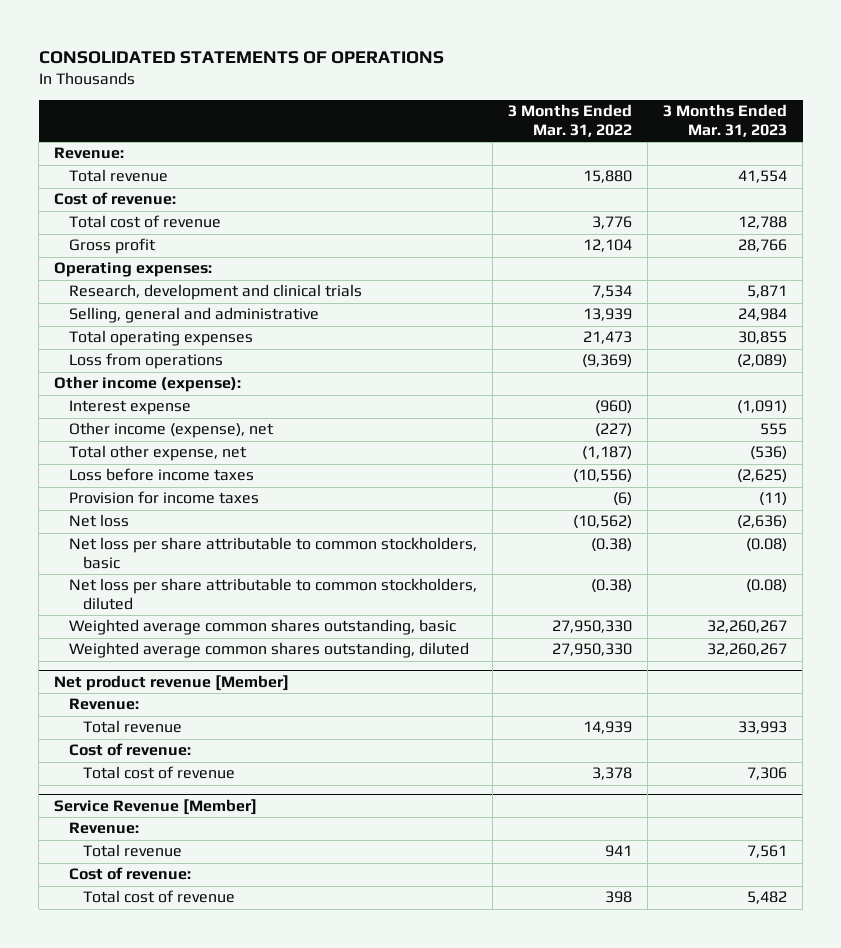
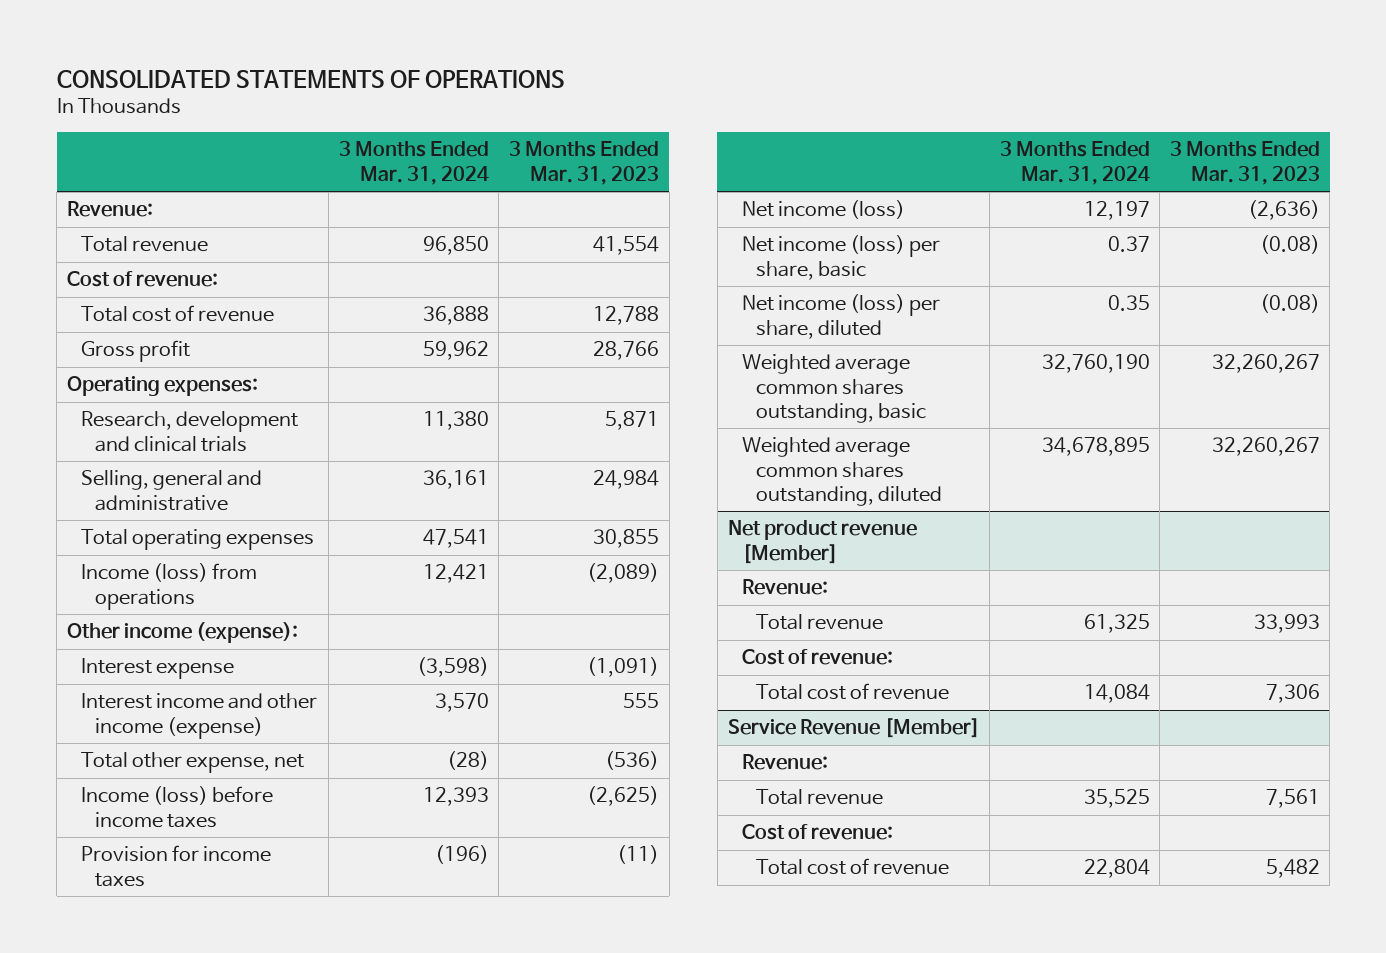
[507,104,632,138] 3 Months Ended Mar. 31, 2022 -> none
none -> [338,141,489,185] 3 Months Ended Mar. 31, 2024
[68,353,223,370] Loss from operations -> [80,563,257,610] Income (loss) from operations
[68,422,274,439] Other income (expense), net -> [80,693,317,739] Interest income and other income (expense)
[68,468,254,482] Loss before income taxes -> [80,786,273,828] Income (loss) before income taxes
[68,514,129,528] Net loss -> [741,200,905,220] Net income (loss)
[68,537,477,570] Net loss per share attributable to common stockholders, basic -> [741,235,940,280] Net income (loss) per share, basic
[68,578,477,611] Net loss per share attributable to common stockholders, diluted -> [741,294,940,339] Net income (loss) per share, diluted

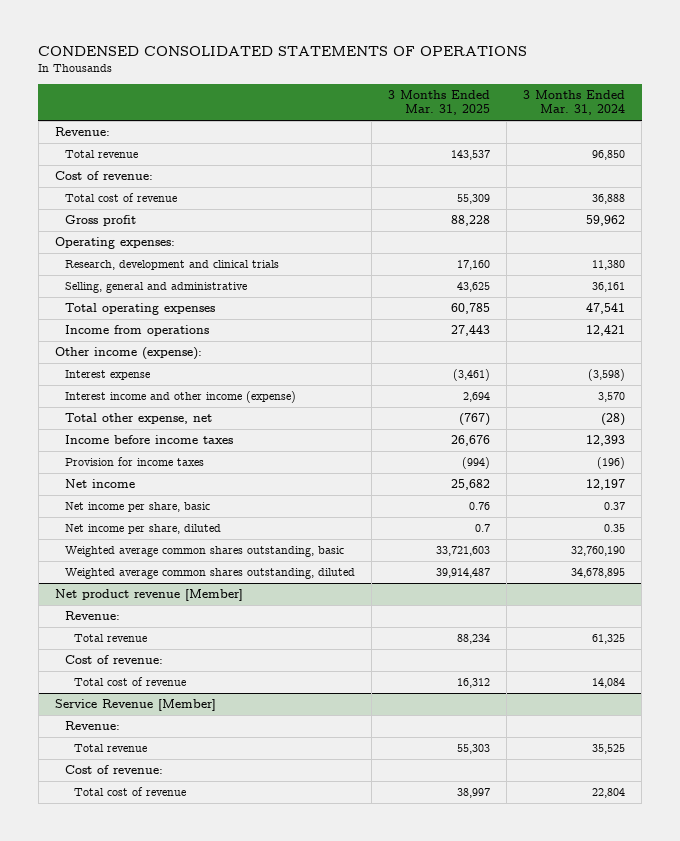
[56,69,565,88] CONSOLIDATED STATEMENTS OF OPERATIONS -> [38,46,528,57] CONDENSED CONSOLIDATED STATEMENTS OF OPERATIONS
[508,141,659,185] 3 Months Ended Mar. 31, 2023 -> none
none -> [387,89,490,116] 3 Months Ended Mar. 31, 2025
[80,563,257,610] Income (loss) from operations -> [64,324,209,336] Income from operations
[80,786,273,828] Income (loss) before income taxes -> [64,434,233,444] Income before income taxes
[741,200,905,220] Net income (loss) -> [64,478,135,488] Net income
[741,235,940,280] Net income (loss) per share, basic -> [64,501,210,512] Net income per share, basic
[741,294,940,339] Net income (loss) per share, diluted -> [64,523,221,534] Net income per share, diluted

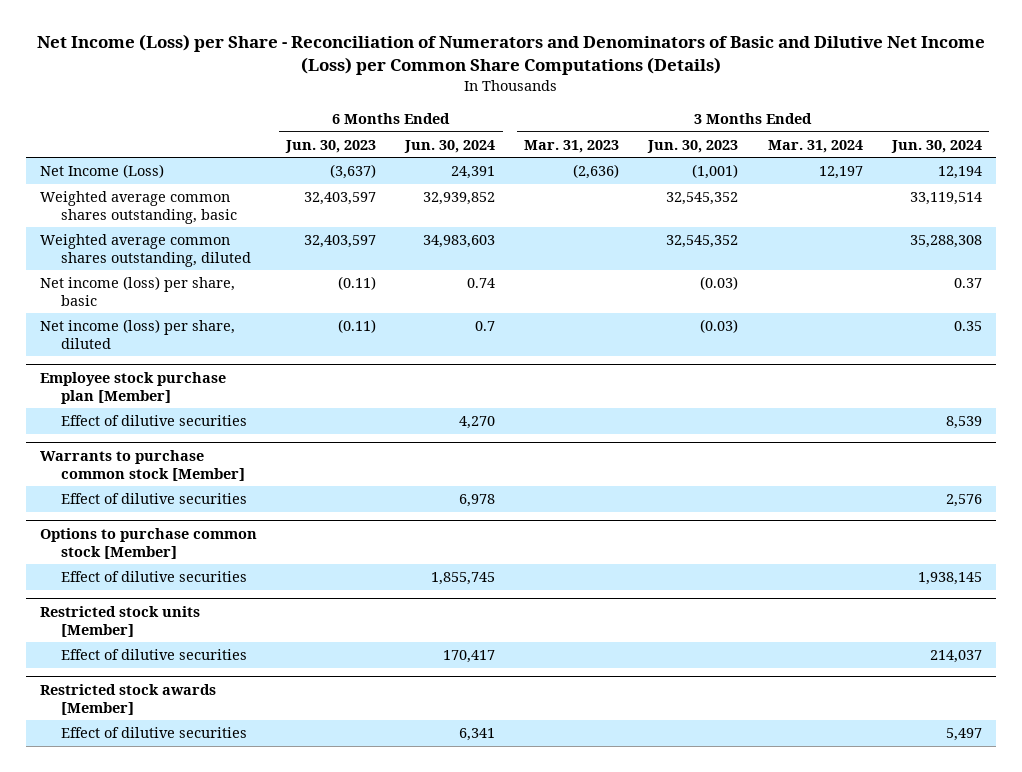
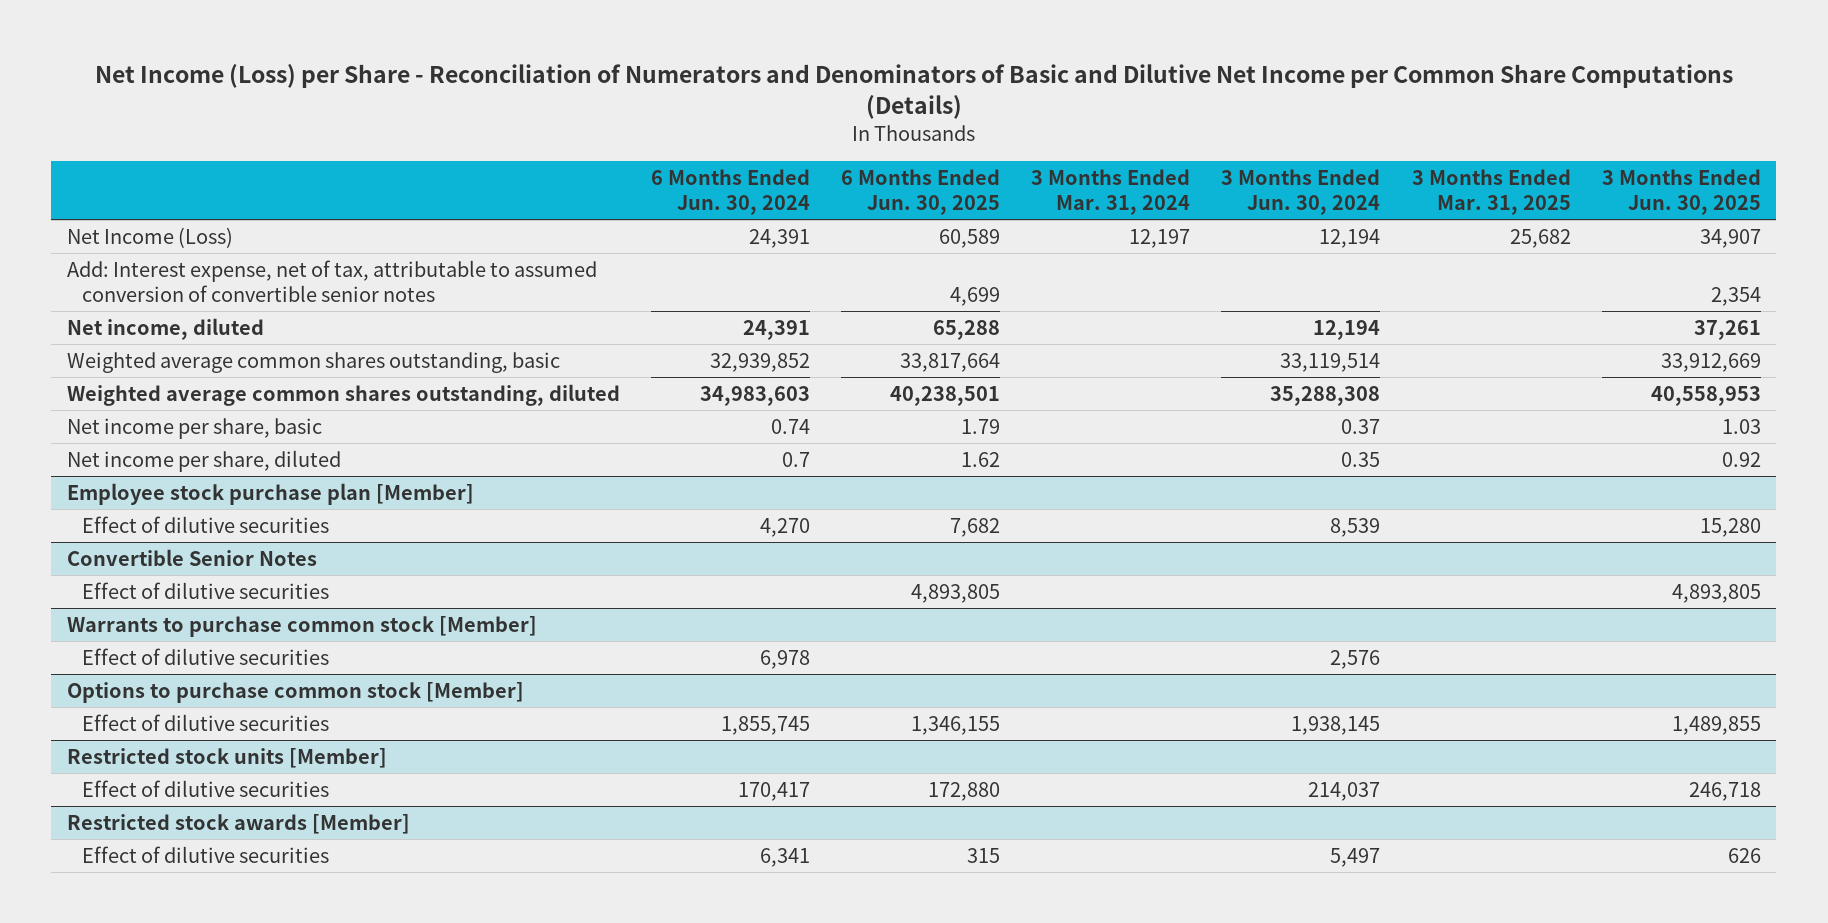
[36,34,985,76] Net Income (Loss) per Share - Reconciliation of Numerators and Denominators of Basic and Dilutive Net Income (Loss) per Common Share Computations (Details) -> [94,63,1733,119] Net Income (Loss) per Share - Reconciliation of Numerators and Denominators of Basic and Dilutive Net Income per Common Share Computations (Details)
[285,139,377,153] Jun. 30, 2023 -> none
[524,139,620,153] Mar. 31, 2023 -> none
[647,139,739,153] Jun. 30, 2023 -> none
none -> [841,169,1001,216] 6 Months Ended Jun. 30, 2025
none -> [1411,169,1571,216] 3 Months Ended Mar. 31, 2025
none -> [1601,169,1761,216] 3 Months Ended Jun. 30, 2025
none -> [66,259,597,302] Add: Interest expense, net of tax, attributable to assumed conversion of convertible senior notes
none -> [66,317,264,340] Net income, diluted
[40,276,236,306] Net income (loss) per share, basic -> [66,417,322,439] Net income per share, basic
[40,319,236,349] Net income (loss) per share, diluted -> [66,449,341,472] Net income per share, diluted
none -> [66,548,317,566] Convertible Senior Notes
none -> [82,581,330,599] Effect of dilutive securities

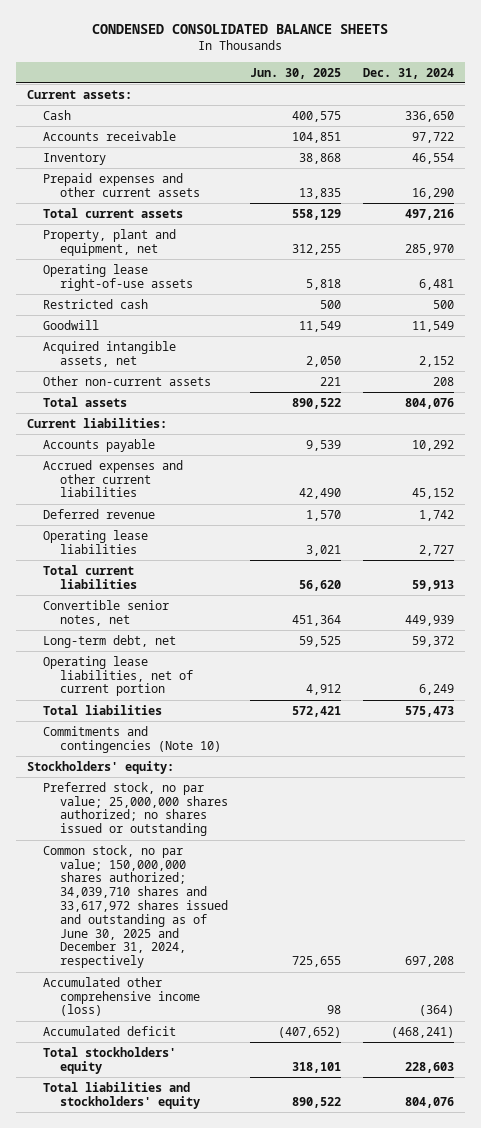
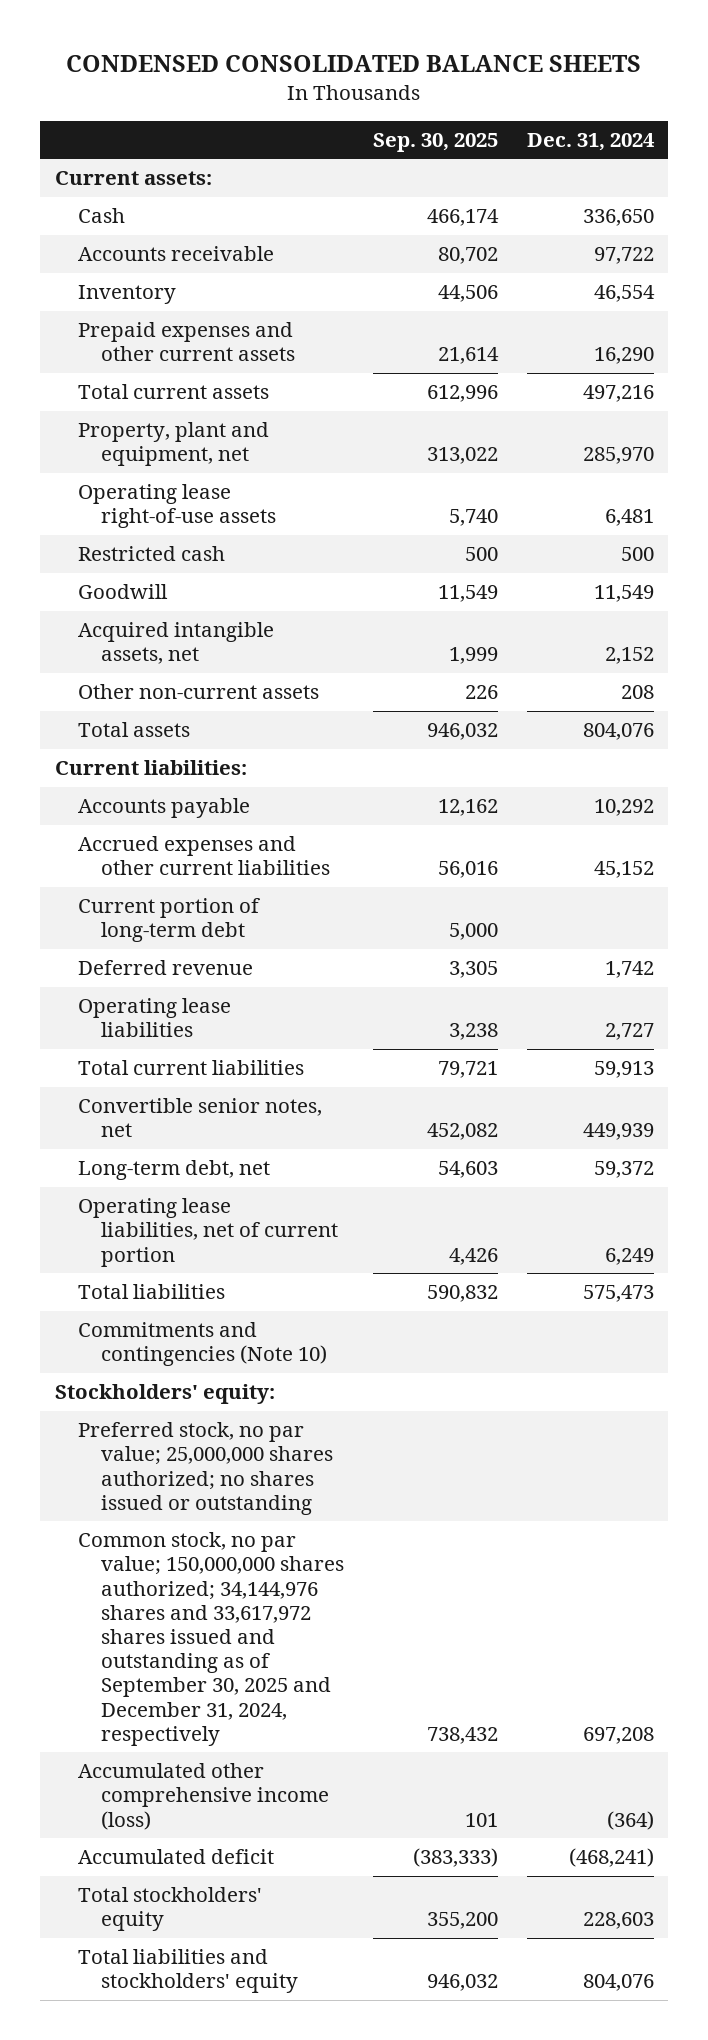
[249,67,341,79] Jun. 30, 2025 -> none
none -> [372,132,498,152] Sep. 30, 2025
none -> [77,898,260,943] Current portion of long-term debt
[43,844,228,969] Common stock, no par value; 150,000,000 shares authorized; 34,039,710 shares and 33,617,972 shares issued and outstanding as of June 30, 2025 and December 31, 2024, respectively -> [77,1532,344,1746] Common stock, no par value; 150,000,000 shares authorized; 34,144,976 shares and 33,617,972 shares issued and outstanding as of September 30, 2025 and December 31, 2024, respectively

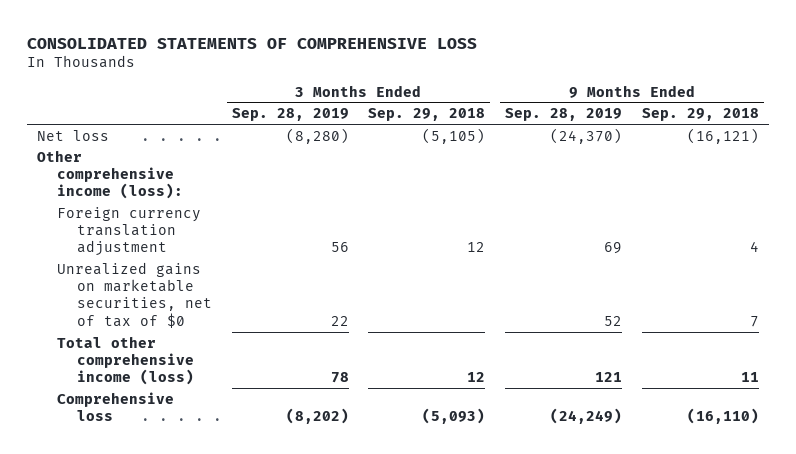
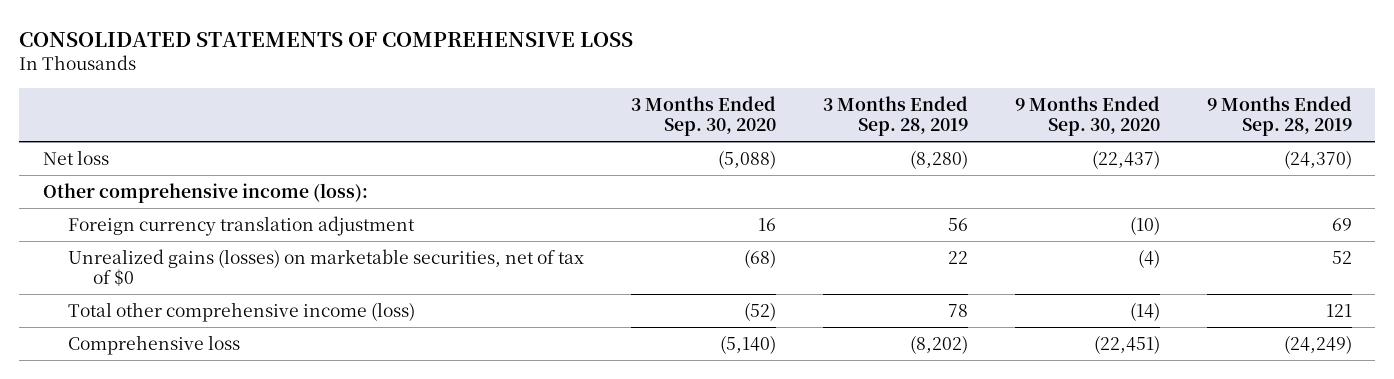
[368,108,486,122] Sep. 29, 2018 -> none
[641,108,759,122] Sep. 29, 2018 -> none
none -> [630,95,776,137] 3 Months Ended Sep. 30, 2020
none -> [1014,95,1160,137] 9 Months Ended Sep. 30, 2020
[56,261,212,328] Unrealized gains on marketable securities, net of tax of $0 -> [67,248,584,287] Unrealized gains (losses) on marketable securities, net of tax of $0

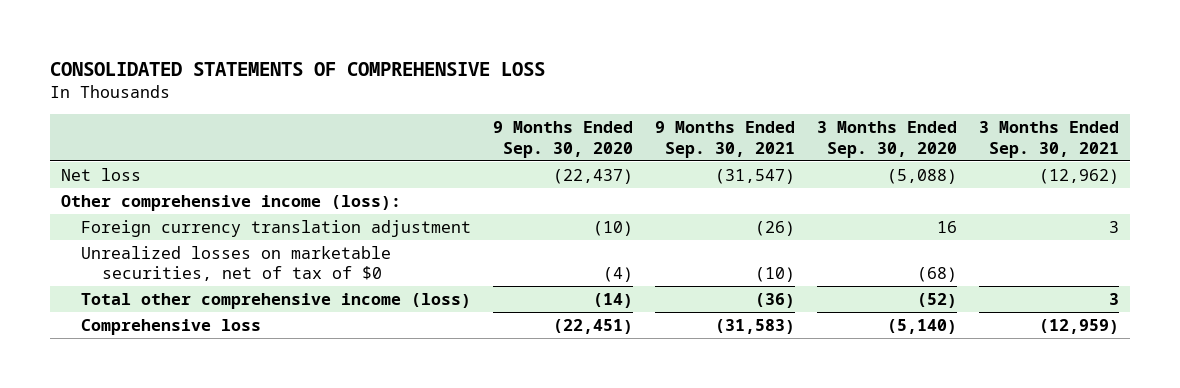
[822,95,968,137] 3 Months Ended Sep. 28, 2019 -> none
[1206,95,1352,137] 9 Months Ended Sep. 28, 2019 -> none
none -> [655,121,796,158] 9 Months Ended Sep. 30, 2021
none -> [979,121,1120,158] 3 Months Ended Sep. 30, 2021
[67,248,584,287] Unrealized gains (losses) on marketable securities, net of tax of $0 -> [81,245,392,282] Unrealized losses on marketable securities, net of tax of $0

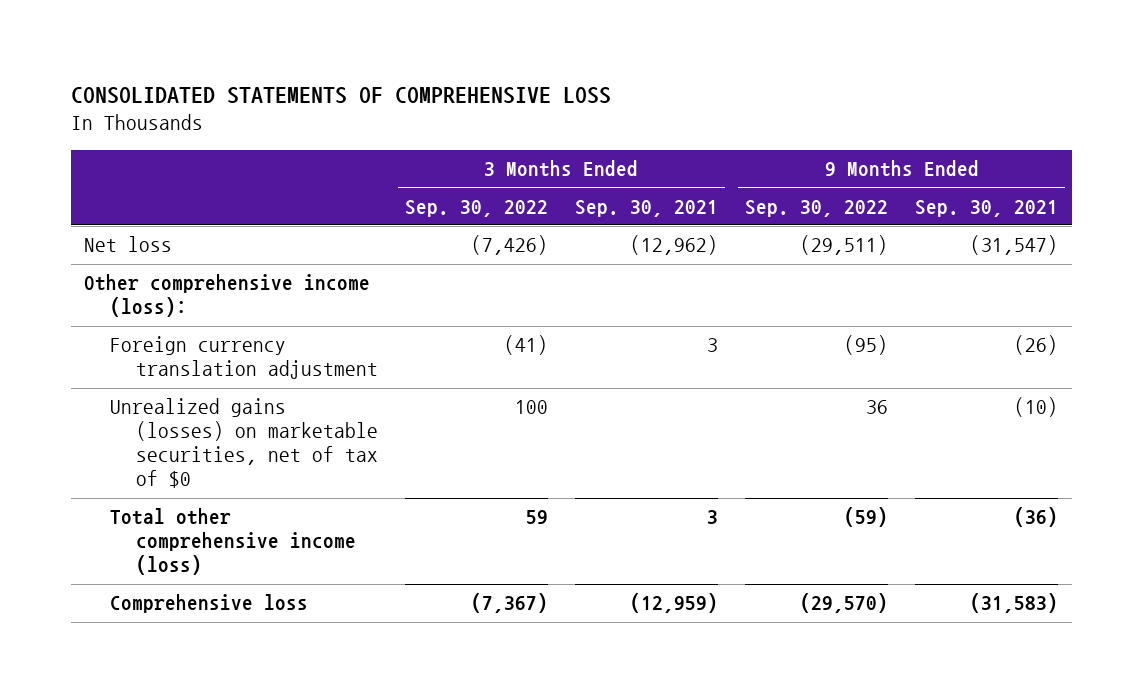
[493,121,634,158] 9 Months Ended Sep. 30, 2020 -> none
[817,121,958,158] 3 Months Ended Sep. 30, 2020 -> none
none -> [404,199,548,217] Sep. 30, 2022
none -> [745,199,889,217] Sep. 30, 2022
[81,245,392,282] Unrealized losses on marketable securities, net of tax of $0 -> [109,398,378,489] Unrealized gains (losses) on marketable securities, net of tax of $0

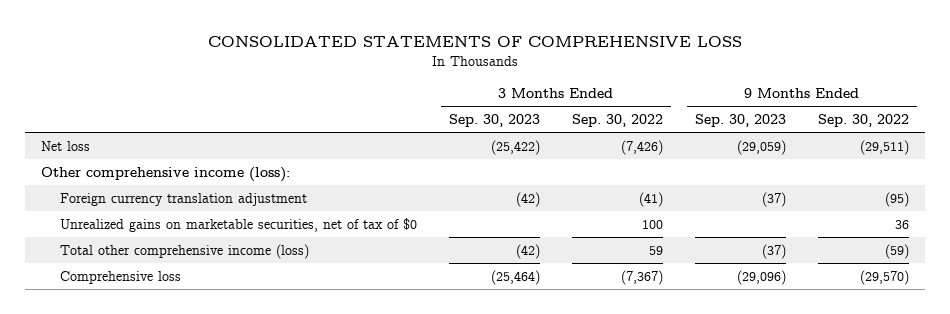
[575,199,719,217] Sep. 30, 2021 -> none
[915,199,1059,217] Sep. 30, 2021 -> none
none -> [449,113,541,127] Sep. 30, 2023
none -> [694,113,786,127] Sep. 30, 2023
[109,398,378,489] Unrealized gains (losses) on marketable securities, net of tax of $0 -> [60,217,418,232] Unrealized gains on marketable securities, net of tax of $0

